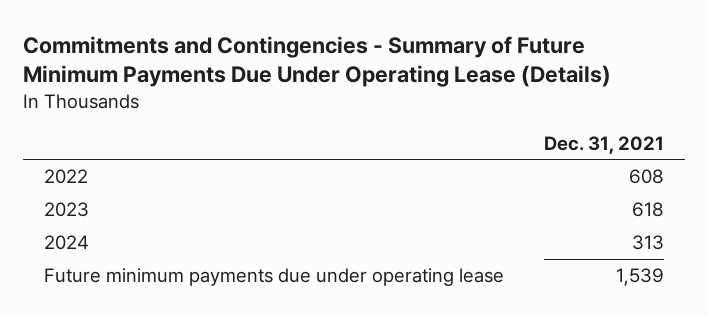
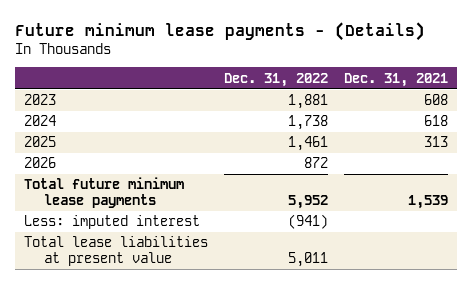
[23,35,612,88] Commitments and Contingencies - Summary of Future Minimum Payments Due Under Operating Lease (Details) -> [15,22,426,42] Future minimum lease payments - (Details)
none -> [224,72,329,87] Dec. 31, 2022
[43,169,88,185] 2022 -> [23,94,56,106] 2023
[43,202,89,218] 2023 -> [23,115,56,127] 2024
[43,235,89,251] 2024 -> [23,136,56,148] 2025
none -> [23,157,56,169] 2026
[43,268,504,287] Future minimum payments due under operating lease -> [23,177,184,208] Total future minimum lease payments
none -> [23,215,200,230] Less: imputed interest
none -> [23,236,208,266] Total lease liabilities at present value

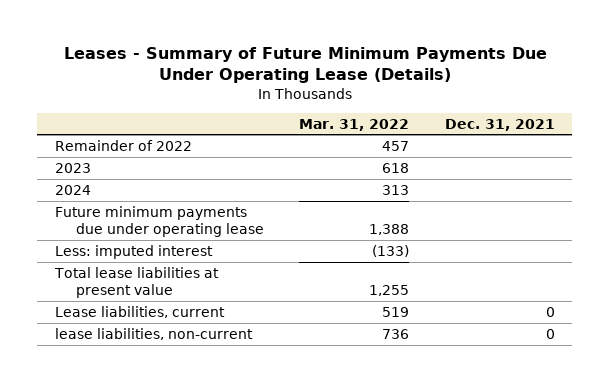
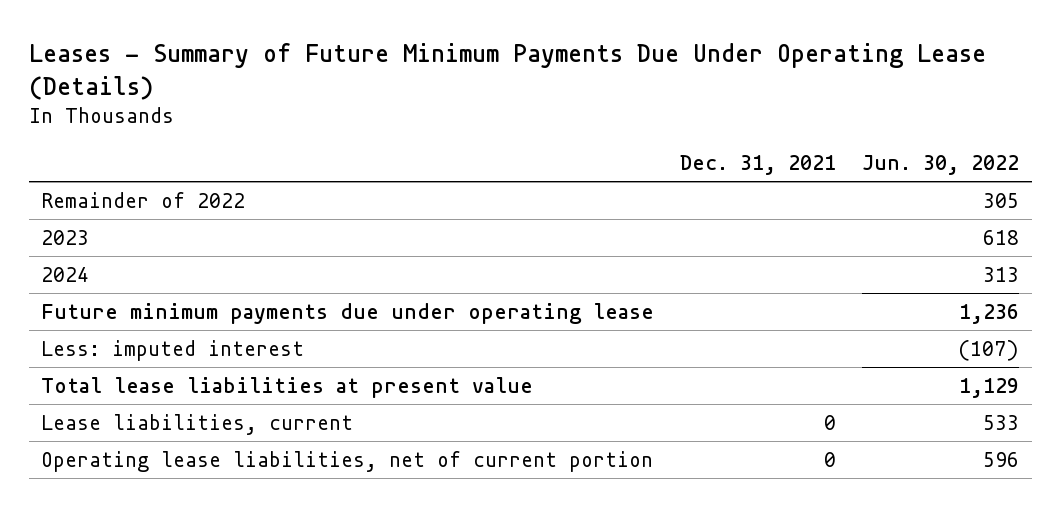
[299,118,410,131] Mar. 31, 2022 -> none
none -> [861,155,1019,176] Jun. 30, 2022
[54,327,253,340] lease liabilities, non-current -> [41,450,654,472] Operating lease liabilities, net of current portion

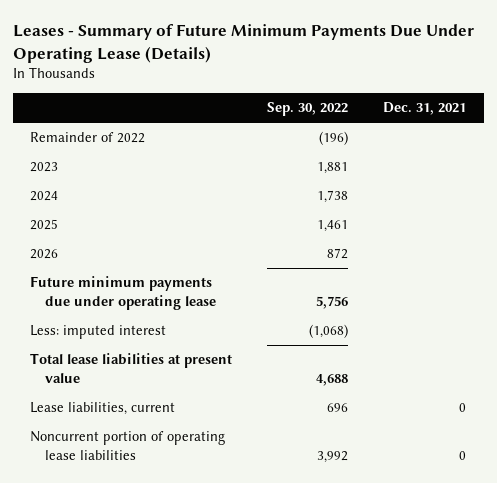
[861,155,1019,176] Jun. 30, 2022 -> none
none -> [267,102,349,117] Sep. 30, 2022
none -> [30,219,59,231] 2025
none -> [30,249,59,260] 2026
[41,450,654,472] Operating lease liabilities, net of current portion -> [30,431,226,461] Noncurrent portion of operating lease liabilities

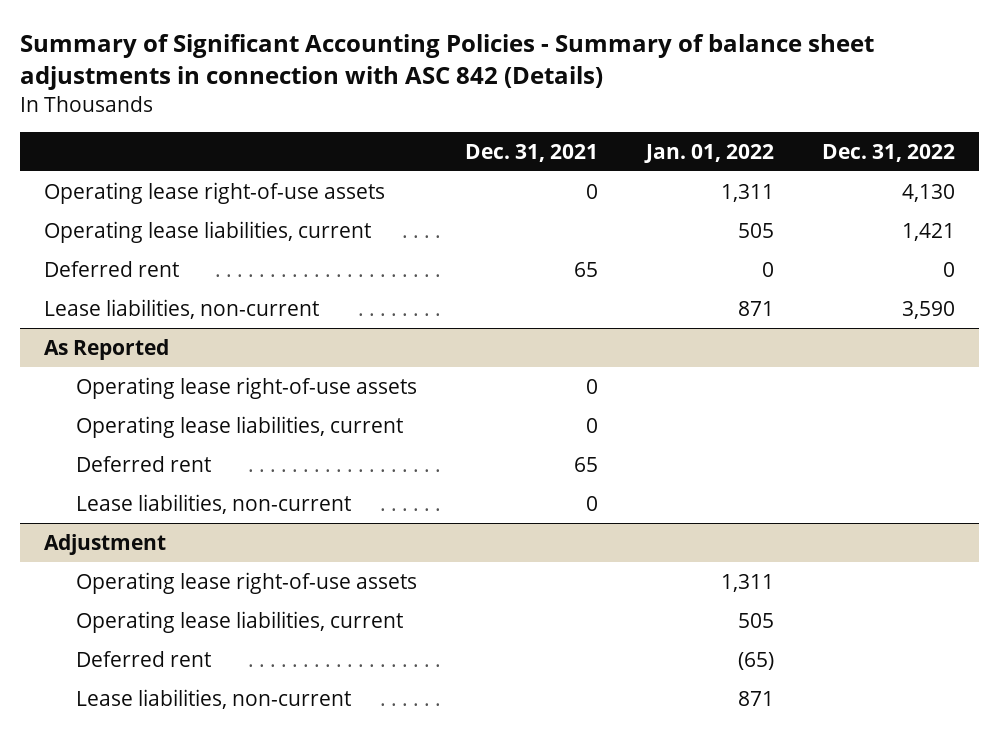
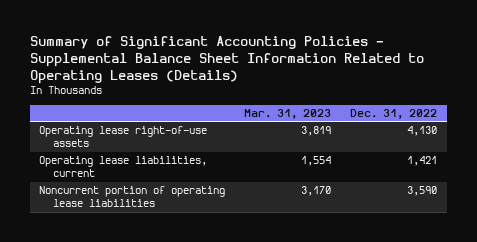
[20,33,875,90] Summary of Significant Accounting Policies - Summary of balance sheet adjustments in connection with ASC 842 (Details) -> [29,36,424,84] Summary of Significant Accounting Policies - Supplemental Balance Sheet Information Related to Operating Leases (Details)
[465,143,599,162] Dec. 31, 2021 -> none
[644,143,775,163] Jan. 01, 2022 -> none
none -> [244,109,332,120] Mar. 31, 2023
[44,260,180,277] Deferred rent -> none
[44,338,170,360] As Reported -> none
[76,376,418,399] Operating lease right-of-use assets -> none
[76,415,404,438] Operating lease liabilities, current -> none
[76,455,212,472] Deferred rent -> none
[76,493,352,514] Lease liabilities, non-current -> none
[44,533,167,555] Adjustment -> none
[76,571,418,594] Operating lease right-of-use assets -> none
[76,610,404,633] Operating lease liabilities, current -> none
[76,650,212,667] Deferred rent -> none
[76,688,352,709] Lease liabilities, non-current -> none
[44,298,320,319] Lease liabilities, non-current -> [39,186,226,208] Noncurrent portion of operating lease liabilities

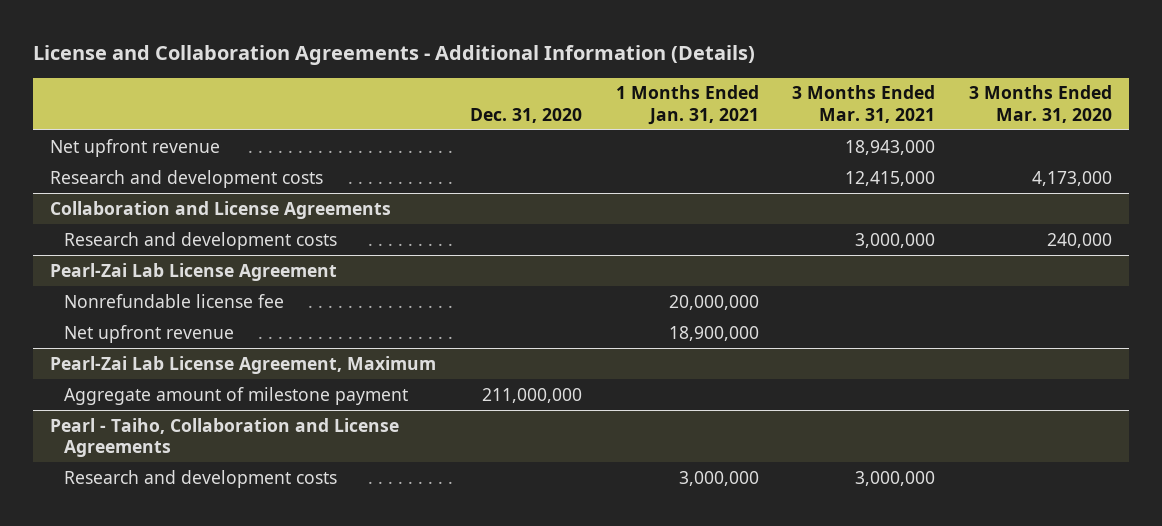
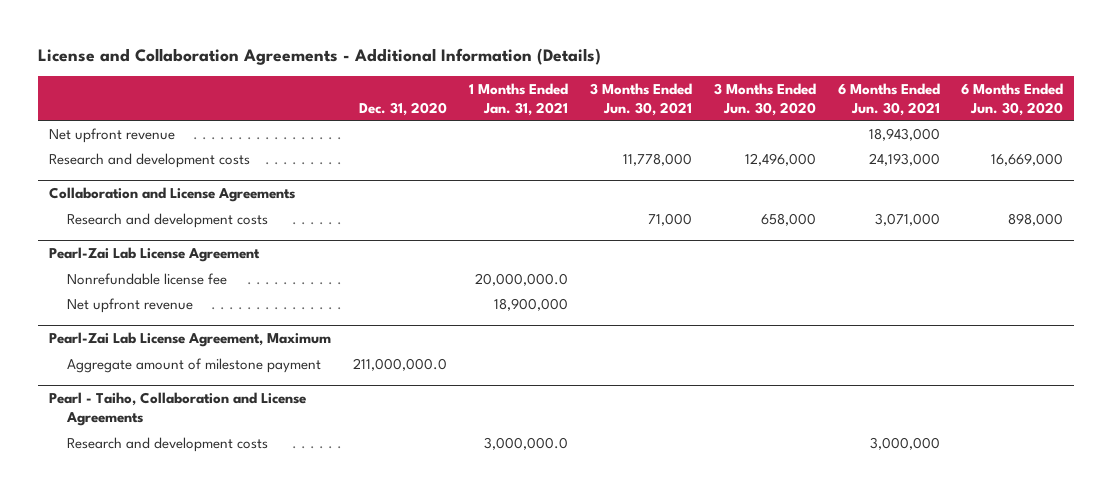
[792,85,936,123] 3 Months Ended Mar. 31, 2021 -> none
[969,85,1113,123] 3 Months Ended Mar. 31, 2020 -> none
none -> [589,82,692,116] 3 Months Ended Jun. 30, 2021
none -> [713,82,816,116] 3 Months Ended Jun. 30, 2020
none -> [837,82,940,116] 6 Months Ended Jun. 30, 2021
none -> [961,82,1064,116] 6 Months Ended Jun. 30, 2020
[668,294,759,310] 20,000,000 -> [474,272,568,286] 20,000,000.0
[481,387,582,403] 211,000,000 -> [352,357,447,371] 211,000,000.0
[678,470,759,486] 3,000,000 -> [483,436,568,450] 3,000,000.0

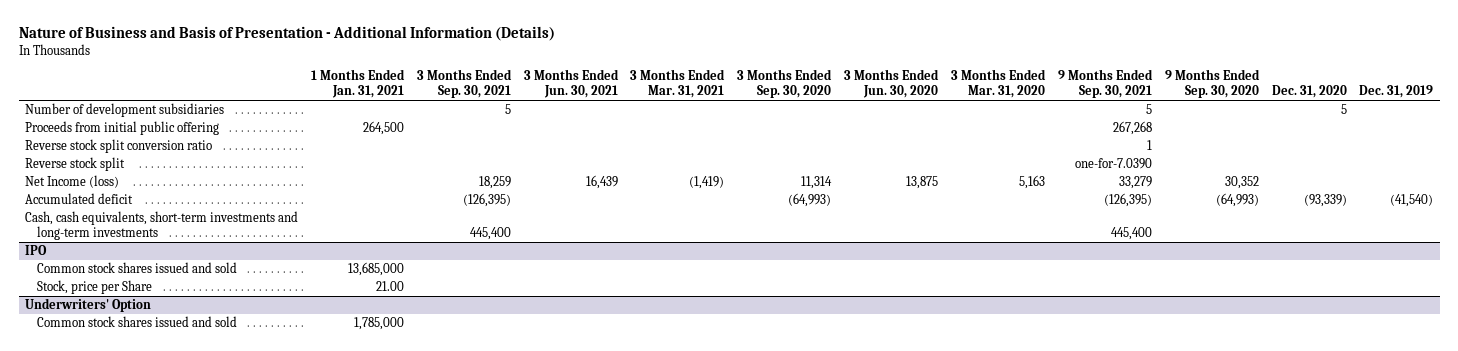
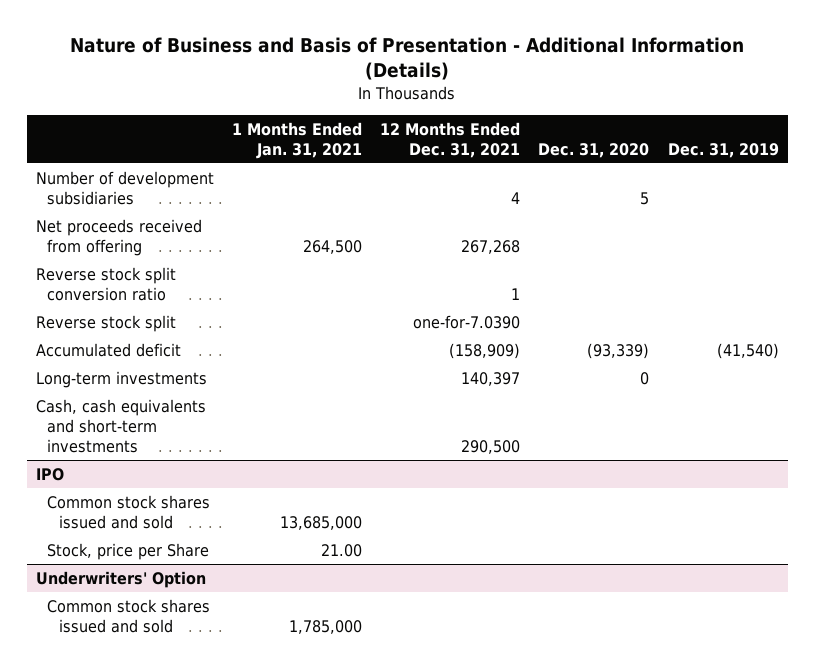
[416,69,512,99] 3 Months Ended Sep. 30, 2021 -> none
[523,69,619,99] 3 Months Ended Jun. 30, 2021 -> none
[630,69,726,99] 3 Months Ended Mar. 31, 2021 -> none
[737,69,833,99] 3 Months Ended Sep. 30, 2020 -> none
[844,69,940,99] 3 Months Ended Jun. 30, 2020 -> none
[951,69,1047,99] 3 Months Ended Mar. 31, 2020 -> none
[1057,69,1153,99] 9 Months Ended Sep. 30, 2021 -> none
[1164,69,1260,99] 9 Months Ended Sep. 30, 2020 -> none
none -> [380,121,521,158] 12 Months Ended Dec. 31, 2021
[24,121,219,136] Proceeds from initial public offering -> [35,218,202,256] Net proceeds received from offering
[24,175,119,189] Net Income (loss) -> none
none -> [35,370,207,388] Long-term investments
[24,211,298,241] Cash, cash equivalents, short-term investments and long-term investments -> [35,398,206,453] Cash, cash equivalents and short-term investments

